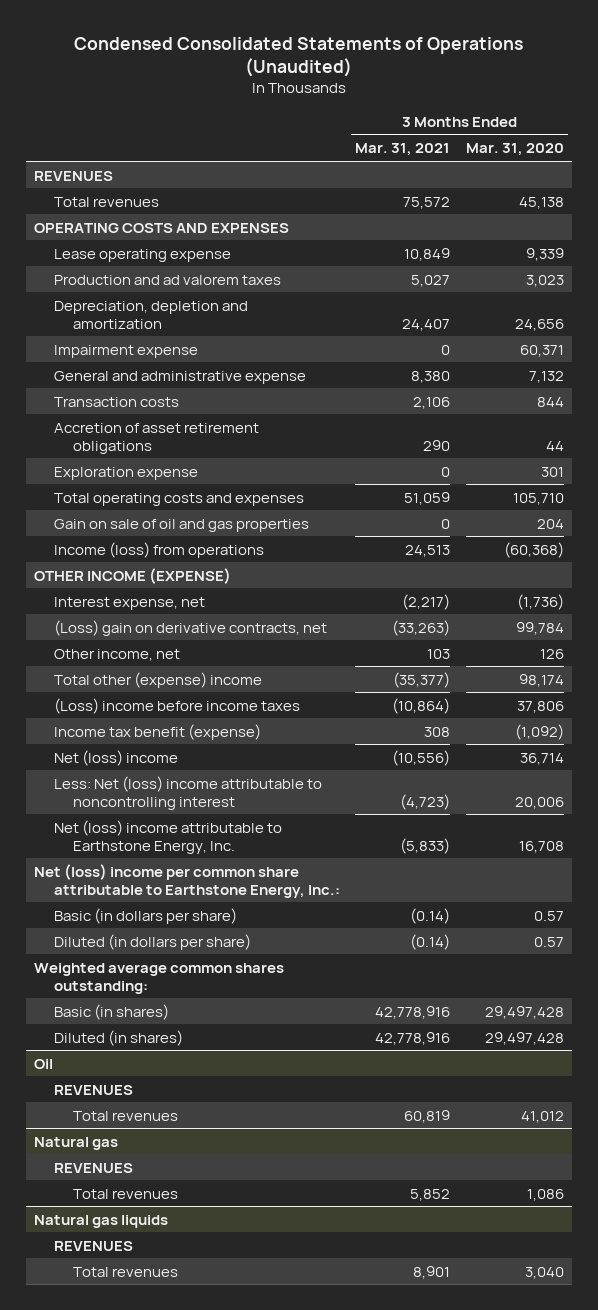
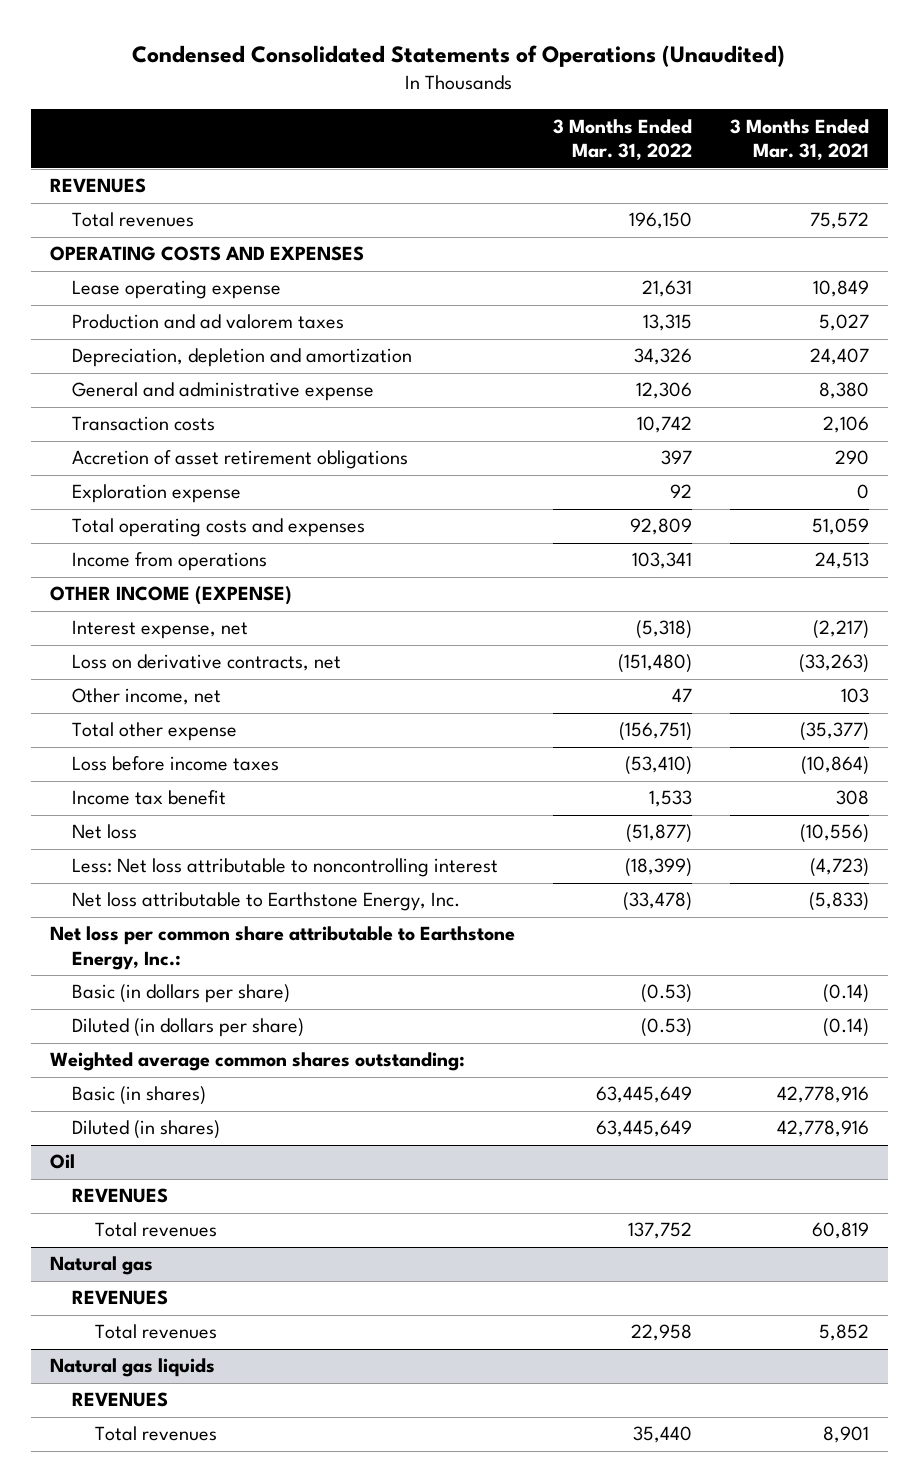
[466,143,565,157] Mar. 31, 2020 -> none
none -> [552,118,692,161] 3 Months Ended Mar. 31, 2022
[53,344,198,358] Impairment expense -> none
[53,518,309,532] Gain on sale of oil and gas properties -> none
[53,541,264,558] Income (loss) from operations -> [72,552,268,572] Income from operations
[53,619,327,636] (Loss) gain on derivative contracts, net -> [72,654,342,672] Loss on derivative contracts, net
[53,671,262,688] Total other (expense) income -> [72,722,238,742] Total other expense
[53,697,300,714] (Loss) income before income taxes -> [72,756,280,772] Loss before income taxes
[53,723,261,740] Income tax benefit (expense) -> [72,790,227,806] Income tax benefit
[53,749,178,766] Net (loss) income -> [72,824,138,840] Net loss
[53,775,322,810] Less: Net (loss) income attributable to noncontrolling interest -> [72,858,499,878] Less: Net loss attributable to noncontrolling interest
[53,819,282,854] Net (loss) income attributable to Earthstone Energy, Inc. -> [72,892,461,912] Net loss attributable to Earthstone Energy, Inc.
[33,863,340,898] Net (loss) income per common share attributable to Earthstone Energy, Inc.: -> [49,926,515,971] Net loss per common share attributable to Earthstone Energy, Inc.:

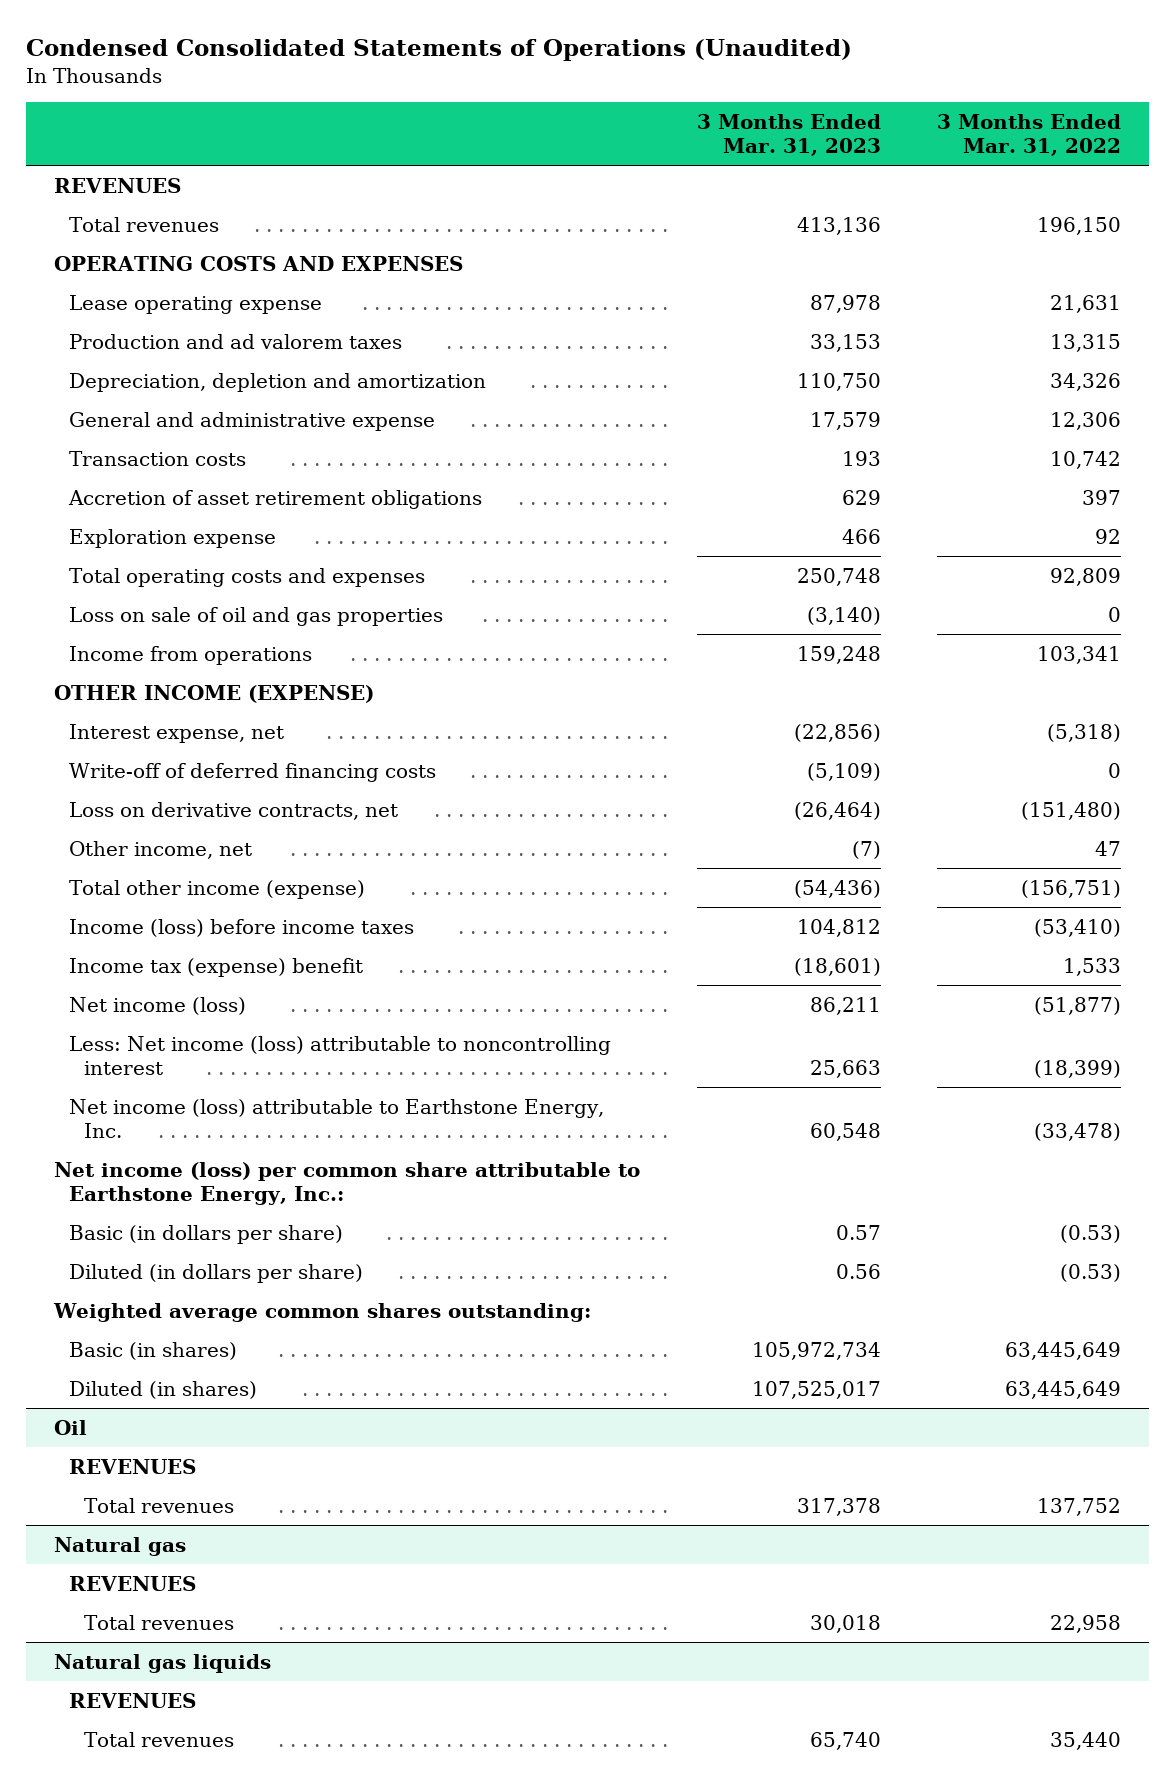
[729,118,869,161] 3 Months Ended Mar. 31, 2021 -> none
none -> [696,114,881,156] 3 Months Ended Mar. 31, 2023
none -> [69,606,444,626] Loss on sale of oil and gas properties
none -> [69,762,437,782] Write-off of deferred financing costs
[72,722,238,742] Total other expense -> [69,879,366,899] Total other income (expense)
[72,756,280,772] Loss before income taxes -> [69,918,415,937] Income (loss) before income taxes
[72,790,227,806] Income tax benefit -> [69,957,364,977] Income tax (expense) benefit
[72,824,138,840] Net loss -> [69,996,247,1015] Net income (loss)
[72,858,499,878] Less: Net loss attributable to noncontrolling interest -> [69,1035,612,1075] Less: Net income (loss) attributable to noncontrolling interest
[72,892,461,912] Net loss attributable to Earthstone Energy, Inc. -> [69,1098,605,1138] Net income (loss) attributable to Earthstone Energy, Inc.
[49,926,515,971] Net loss per common share attributable to Earthstone Energy, Inc.: -> [54,1161,641,1205] Net income (loss) per common share attributable to Earthstone Energy, Inc.:

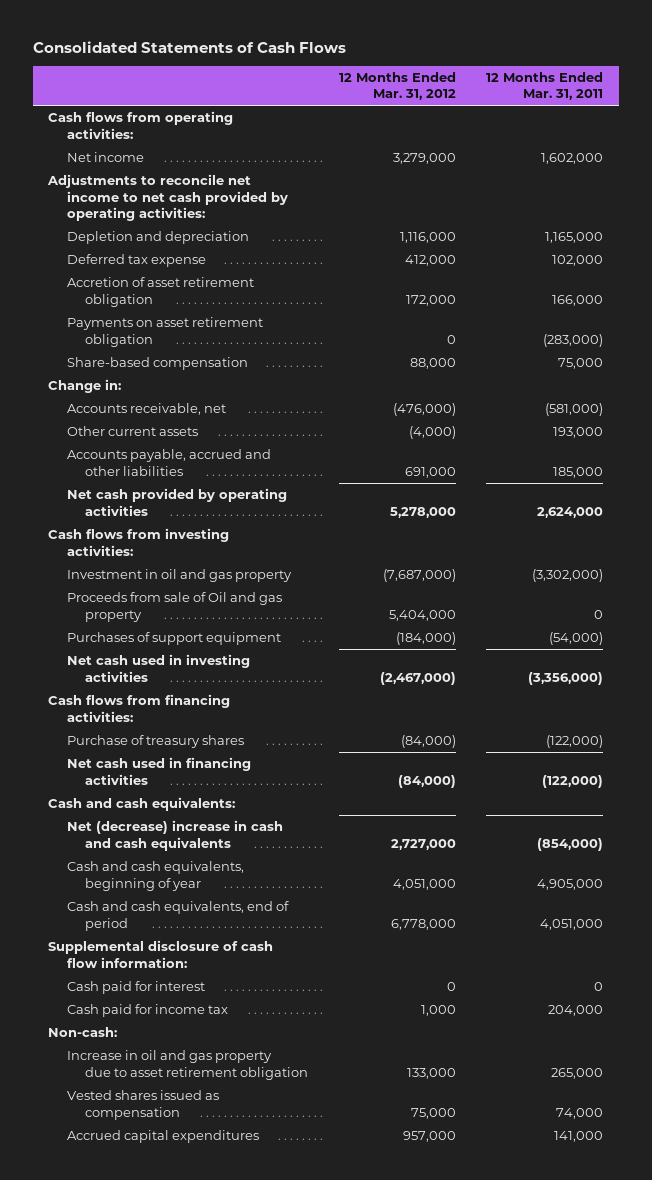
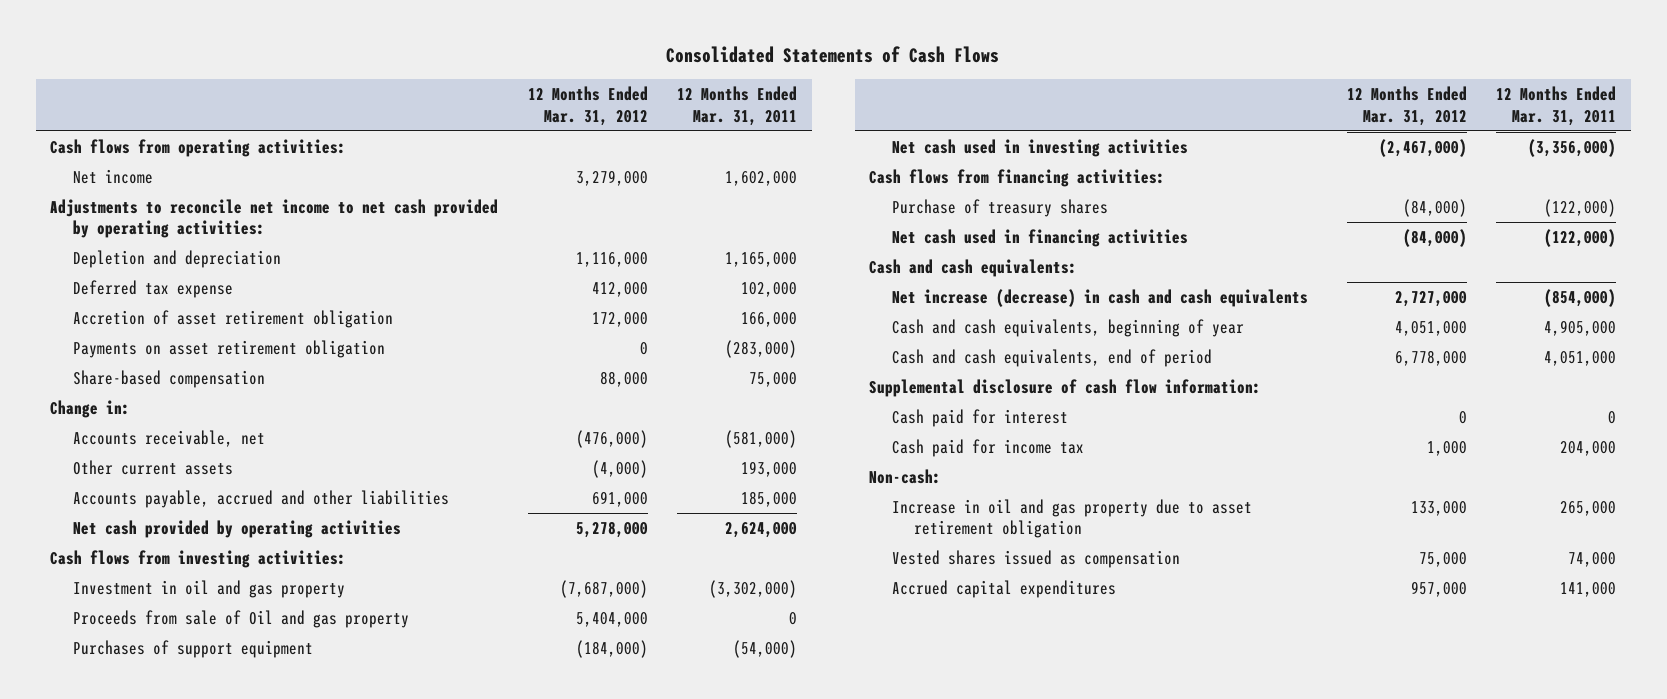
[66,819,283,851] Net (decrease) increase in cash and cash equivalents -> [891,289,1308,308] Net increase (decrease) in cash and cash equivalents

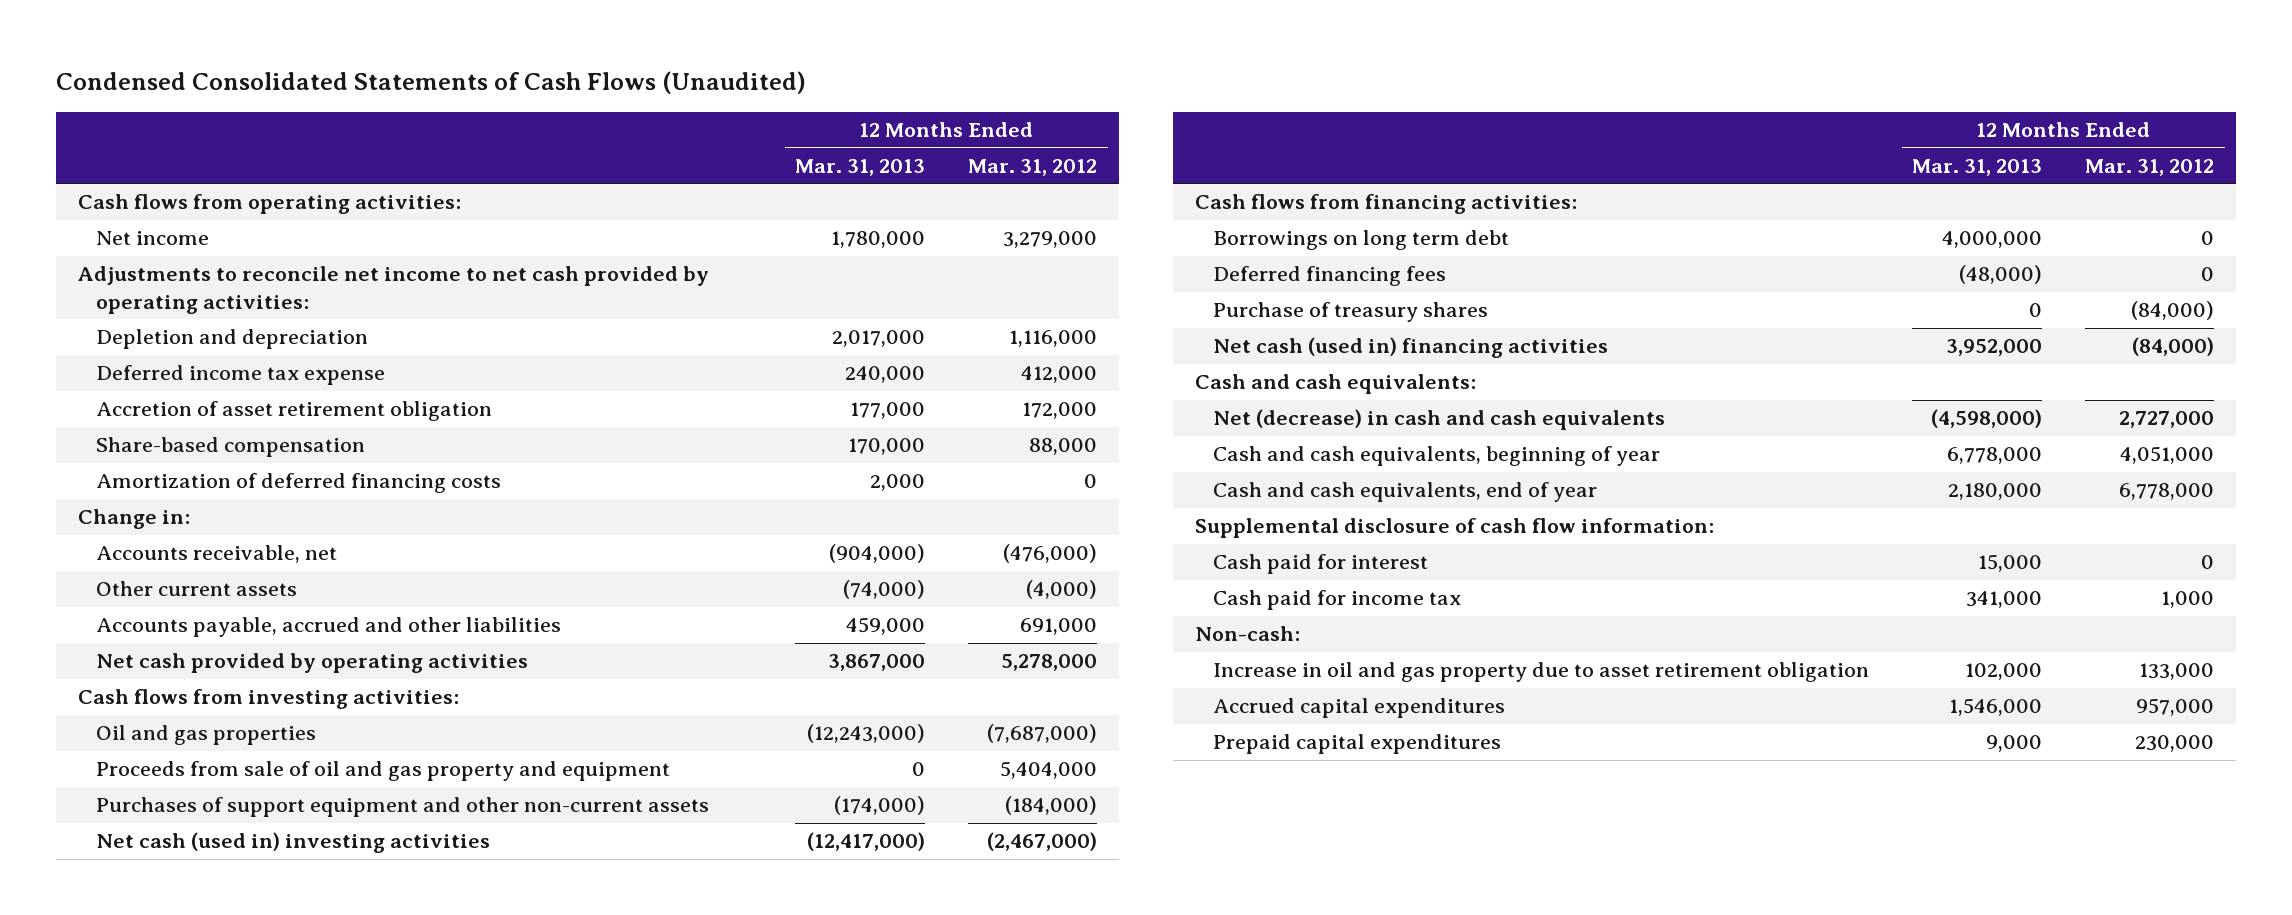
[666,46,1000,64] Consolidated Statements of Cash Flows -> [56,70,807,94] Condensed Consolidated Statements of Cash Flows (Unaudited)
[677,86,798,126] 12 Months Ended Mar. 31, 2011 -> none
none -> [795,158,926,176] Mar. 31, 2013
[72,280,233,299] Deferred tax expense -> [96,365,386,386] Deferred income tax expense
[72,340,385,359] Payments on asset retirement obligation -> none
none -> [96,473,502,494] Amortization of deferred financing costs
[72,580,345,599] Investment in oil and gas property -> [96,725,317,746] Oil and gas properties
[72,610,409,629] Proceeds from sale of Oil and gas property -> [96,761,671,782] Proceeds from sale of oil and gas property and equipment
[72,640,313,659] Purchases of support equipment -> [96,797,710,818] Purchases of support equipment and other non-current assets
[891,139,1188,158] Net cash used in investing activities -> [96,832,491,854] Net cash (used in) investing activities
none -> [1213,230,1510,251] Borrowings on long term debt
none -> [1213,266,1447,287] Deferred financing fees
[891,229,1188,248] Net cash used in financing activities -> [1213,337,1609,359] Net cash (used in) financing activities
[891,289,1308,308] Net increase (decrease) in cash and cash equivalents -> [1213,409,1666,431] Net (decrease) in cash and cash equivalents
[891,349,1212,368] Cash and cash equivalents, end of period -> [1213,482,1598,503] Cash and cash equivalents, end of year
[891,550,1180,569] Vested shares issued as compensation -> none
none -> [1213,734,1502,755] Prepaid capital expenditures

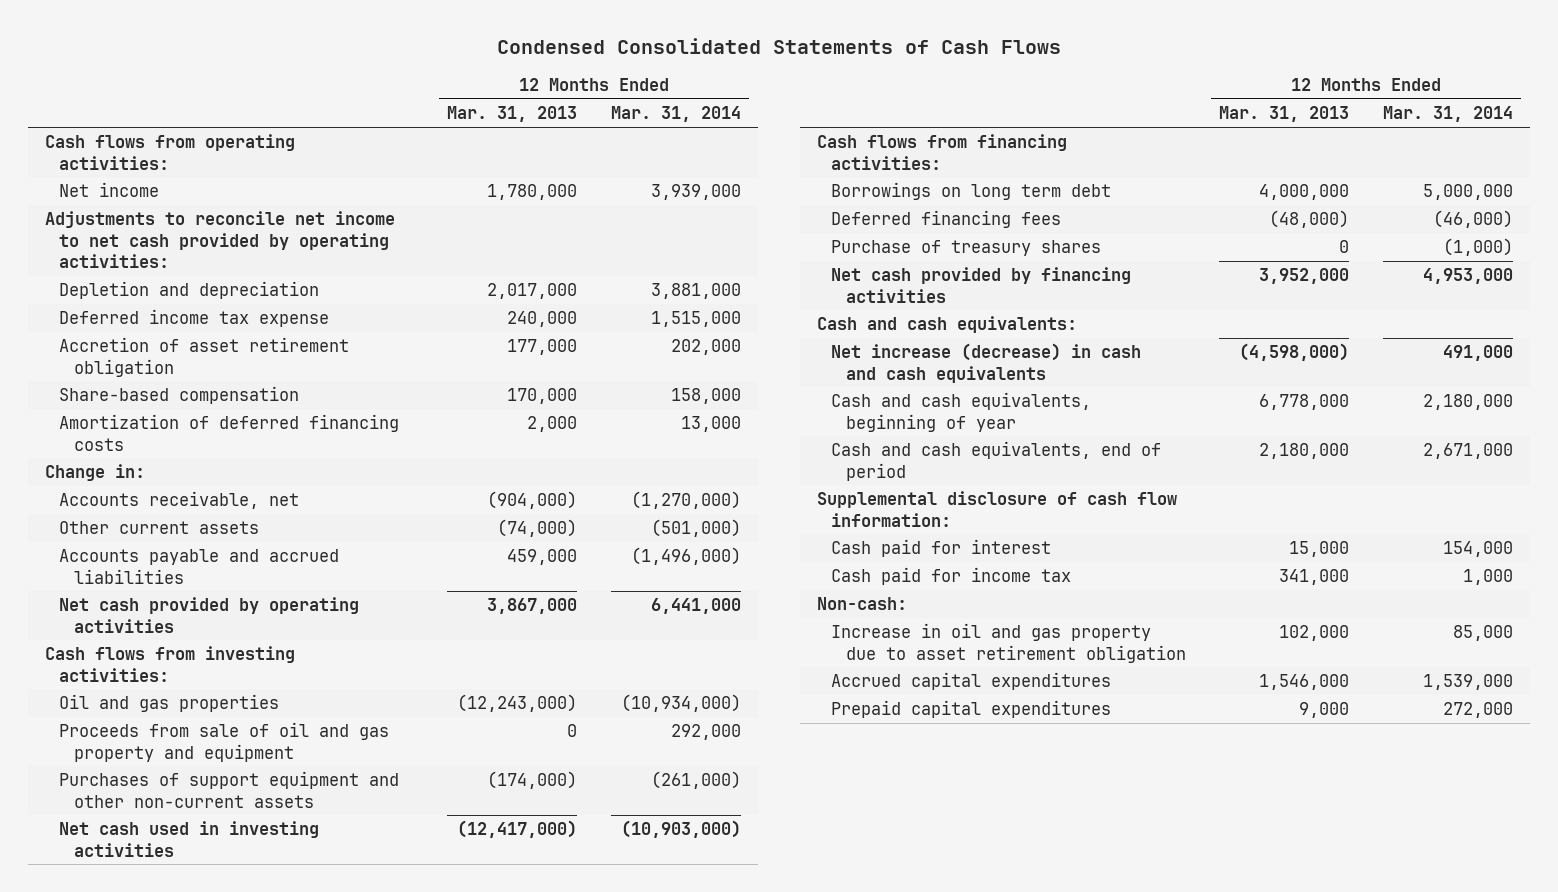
[56,70,807,94] Condensed Consolidated Statements of Cash Flows (Unaudited) -> [496,38,1061,55] Condensed Consolidated Statements of Cash Flows
[968,158,1098,176] Mar. 31, 2012 -> none
none -> [610,106,741,123] Mar. 31, 2014
[96,617,562,638] Accounts payable, accrued and other liabilities -> [59,549,340,584] Accounts payable and accrued liabilities
[96,832,491,854] Net cash (used in) investing activities -> [59,821,320,857] Net cash used in investing activities
[1213,337,1609,359] Net cash (used in) financing activities -> [831,267,1132,303] Net cash provided by financing activities
[1213,409,1666,431] Net (decrease) in cash and cash equivalents -> [831,343,1142,383] Net increase (decrease) in cash and cash equivalents
[1213,482,1598,503] Cash and cash equivalents, end of year -> [831,441,1162,481] Cash and cash equivalents, end of period

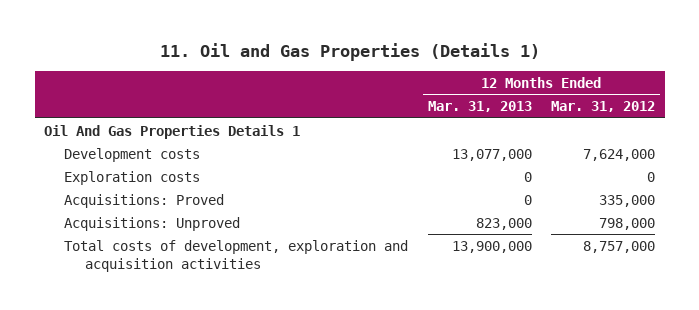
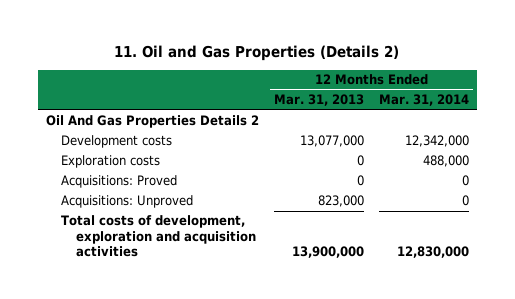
[159,42,540,61] 11. Oil and Gas Properties (Details 1) -> [114,45,400,62] 11. Oil and Gas Properties (Details 2)
[551,101,656,113] Mar. 31, 2012 -> none
none -> [379,94,470,107] Mar. 31, 2014
[44,124,301,139] Oil And Gas Properties Details 1 -> [45,115,259,129] Oil And Gas Properties Details 2

